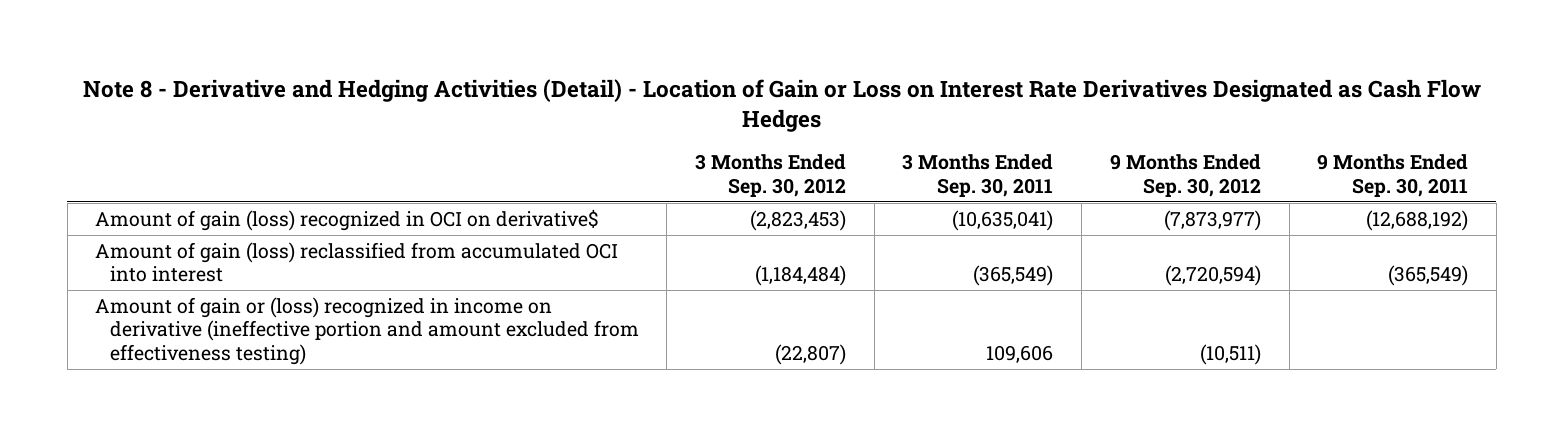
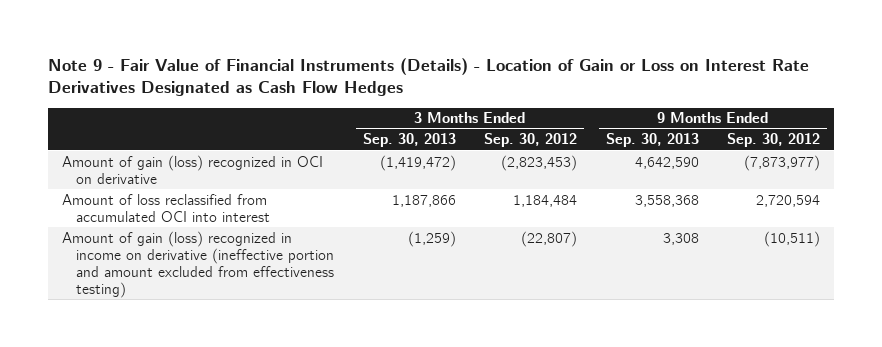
[82,79,1481,133] Note 8 - Derivative and Hedging Activities (Detail) - Location of Gain or Loss on Interest Rate Derivatives Designated as Cash Flow Hedges -> [47,57,809,97] Note 9 - Fair Value of Financial Instruments (Details) - Location of Gain or Loss on Interest Rate Derivatives Designated as Cash Flow Hedges
[902,154,1054,197] 3 Months Ended Sep. 30, 2011 -> none
[1317,154,1469,197] 9 Months Ended Sep. 30, 2011 -> none
none -> [362,133,456,148] Sep. 30, 2013
none -> [605,133,699,148] Sep. 30, 2013
[95,208,600,231] Amount of gain (loss) recognized in OCI on derivative$ -> [62,154,324,184] Amount of gain (loss) recognized in OCI on derivative
[95,241,619,283] Amount of gain (loss) reclassified from accumulated OCI into interest -> [62,193,271,222] Amount of loss reclassified from accumulated OCI into interest
[755,265,847,287] (1,184,484) -> [513,194,578,207] 1,184,484
[1164,265,1261,287] (2,720,594) -> [756,194,821,207] 2,720,594
[95,296,639,365] Amount of gain or (loss) recognized in income on derivative (ineffective portion and amount excluded from effectiveness testing) -> [62,230,335,298] Amount of gain (loss) recognized in income on derivative (ineffective portion and amount excluded from effectiveness testing)

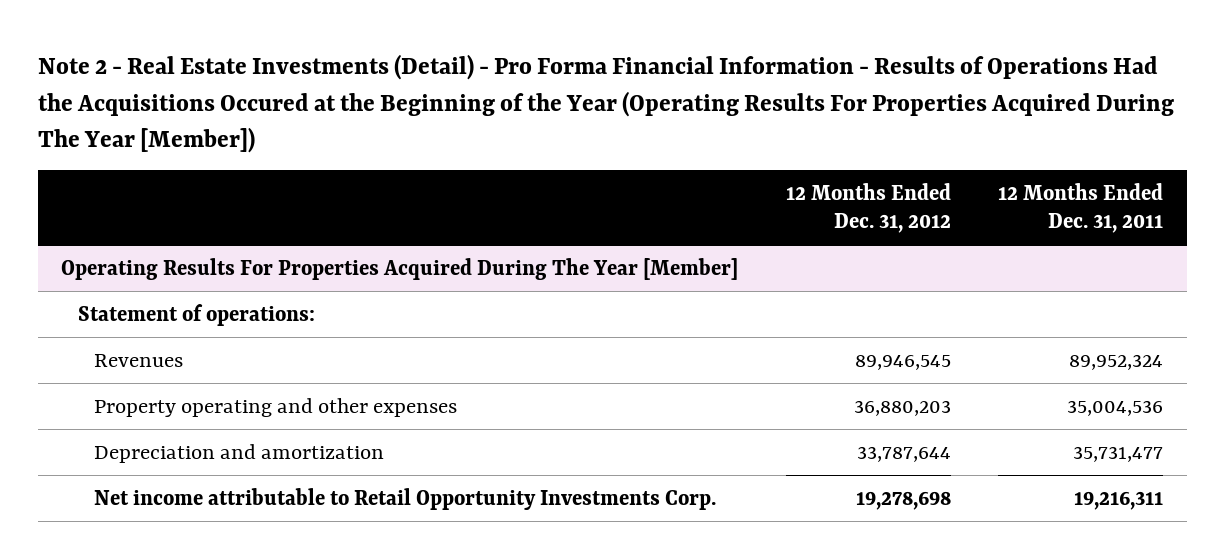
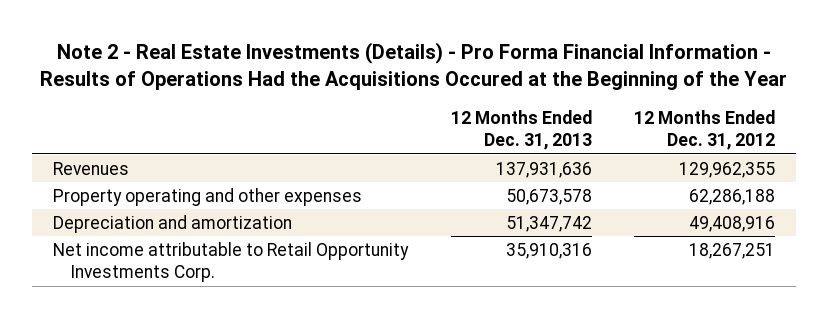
[37,54,1174,153] Note 2 - Real Estate Investments (Detail) - Pro Forma Financial Information - Results of Operations Had the Acquisitions Occured at the Beginning of the Year (Operating Results For Properties Acquired During The Year [Member]) -> [40,42,788,91] Note 2 - Real Estate Investments (Details) - Pro Forma Financial Information - Results of Operations Had the Acquisitions Occured at the Beginning of the Year
[997,183,1163,233] 12 Months Ended Dec. 31, 2011 -> none
none -> [450,109,592,151] 12 Months Ended Dec. 31, 2013
[61,257,739,280] Operating Results For Properties Acquired During The Year [Member] -> none
[77,303,315,326] Statement of operations: -> none
[854,354,951,370] 89,946,545 -> [678,161,775,178] 129,962,355
[853,399,951,416] 36,880,203 -> [688,188,775,205] 62,286,188
[856,445,951,462] 33,787,644 -> [688,215,775,232] 49,408,916
[855,490,951,510] 19,278,698 -> [688,242,775,259] 18,267,251

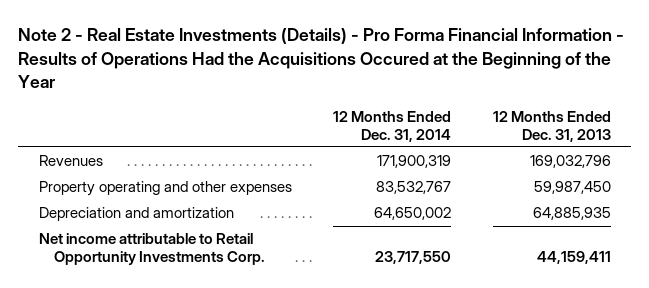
[633,109,775,151] 12 Months Ended Dec. 31, 2012 -> none
none -> [333,110,452,142] 12 Months Ended Dec. 31, 2014
[495,161,592,178] 137,931,636 -> [529,155,611,169] 169,032,796
[505,188,592,205] 50,673,578 -> [533,181,611,195] 59,987,450
[505,215,592,232] 51,347,742 -> [532,207,611,221] 64,885,935
[505,242,592,259] 35,910,316 -> [536,251,611,265] 44,159,411

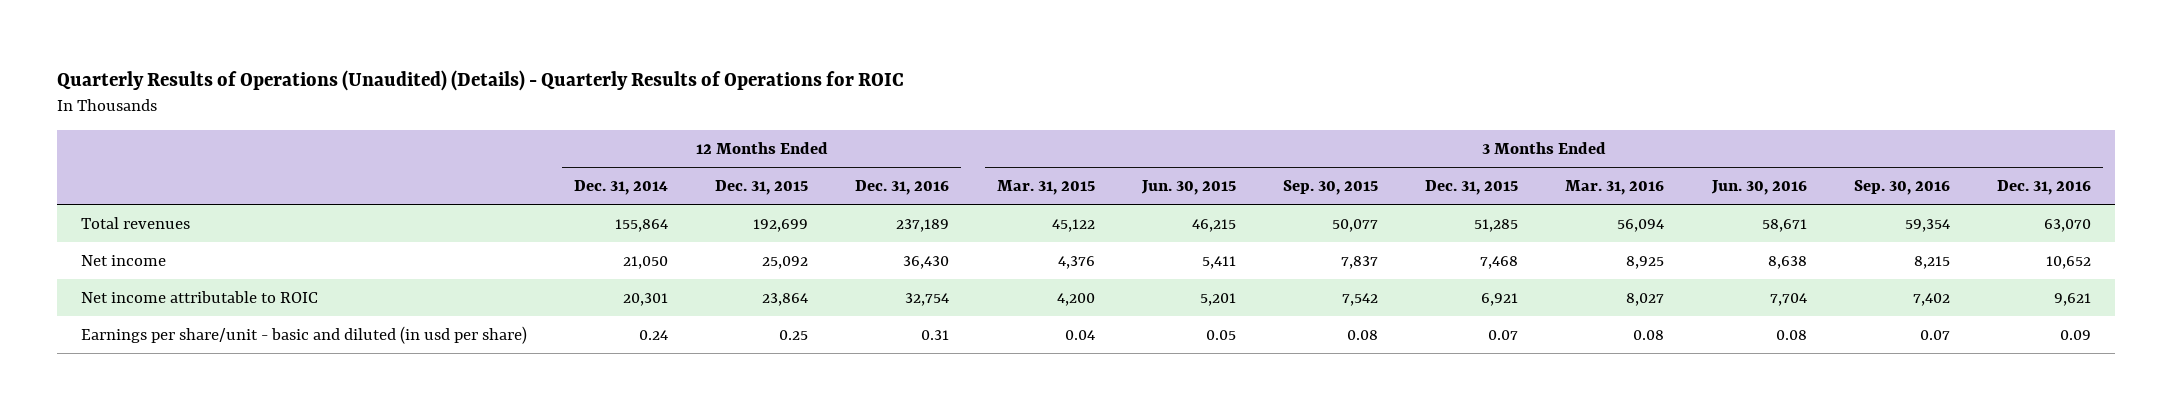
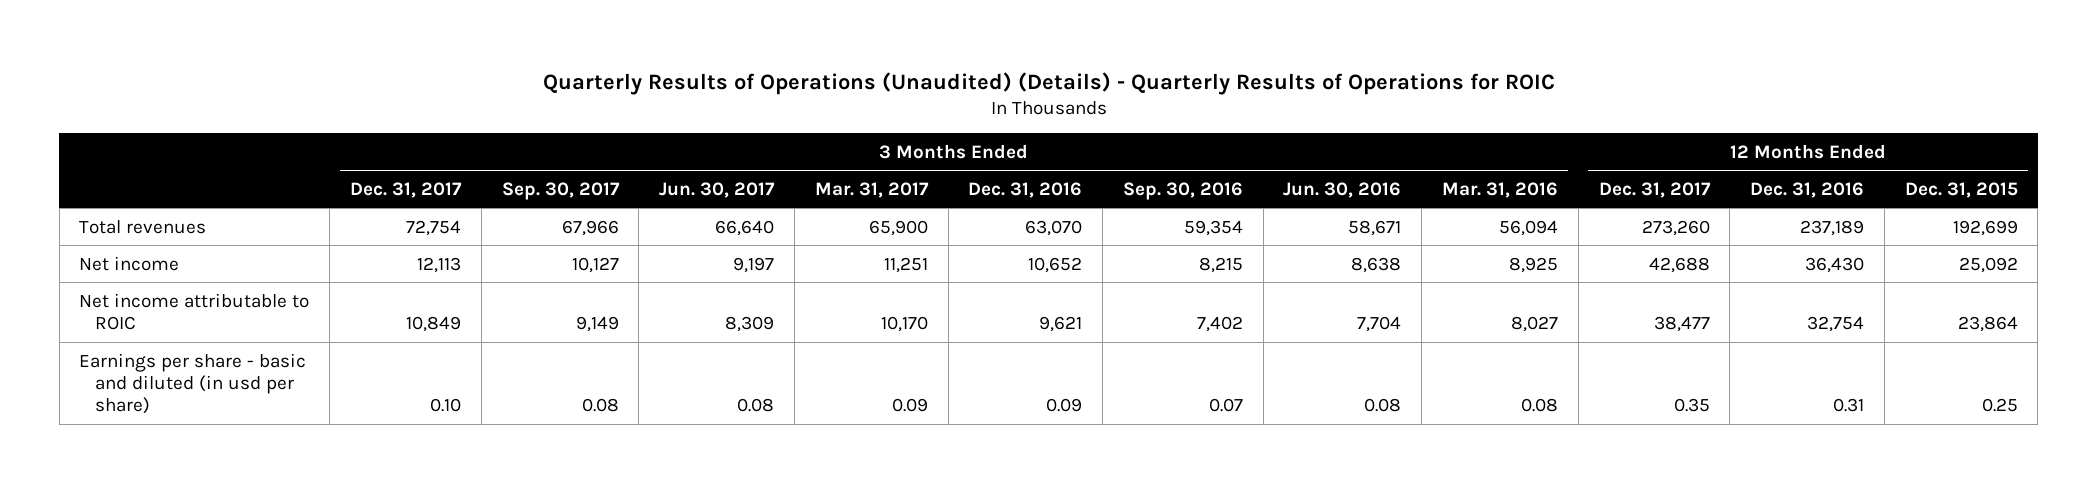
[573,180,668,196] Dec. 31, 2014 -> none
[996,180,1095,196] Mar. 31, 2015 -> none
[1140,180,1236,196] Jun. 30, 2015 -> none
[1282,180,1378,196] Sep. 30, 2015 -> none
[1425,180,1519,196] Dec. 31, 2015 -> none
none -> [350,181,463,198] Dec. 31, 2017
none -> [501,181,620,200] Sep. 30, 2017
none -> [659,181,776,198] Jun. 30, 2017
none -> [814,181,929,198] Mar. 31, 2017
none -> [1598,181,1711,198] Dec. 31, 2017
[80,325,527,344] Earnings per share/unit - basic and diluted (in usd per share) -> [79,352,307,415] Earnings per share - basic and diluted (in usd per share)

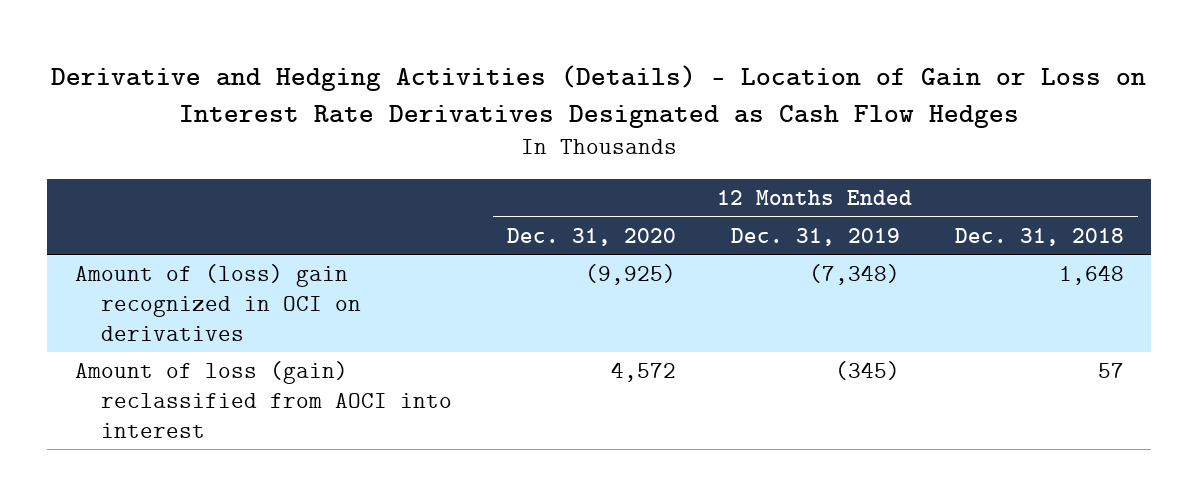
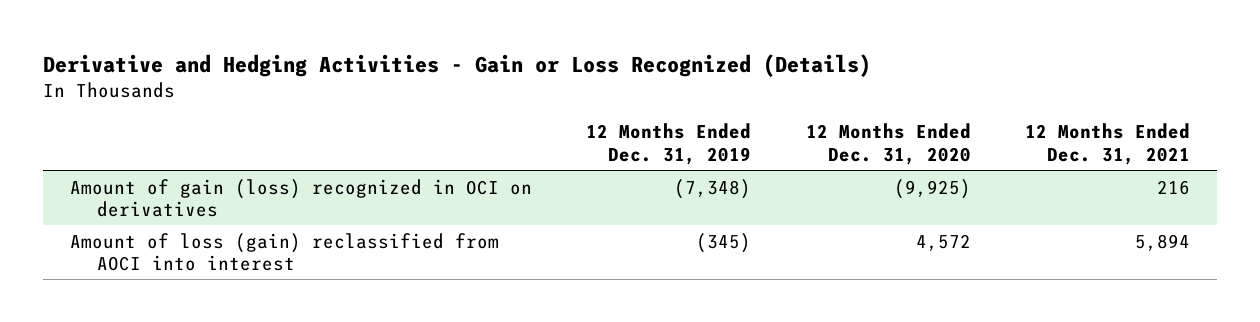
[51,64,1147,128] Derivative and Hedging Activities (Details) - Location of Gain or Loss on Interest Rate Derivatives Designated as Cash Flow Hedges -> [42,53,871,77] Derivative and Hedging Activities - Gain or Loss Recognized (Details)
[954,227,1124,246] Dec. 31, 2018 -> none
none -> [1025,123,1191,165] 12 Months Ended Dec. 31, 2021
[74,264,361,341] Amount of (loss) gain recognized in OCI on derivatives -> [70,178,533,217] Amount of gain (loss) recognized in OCI on derivatives

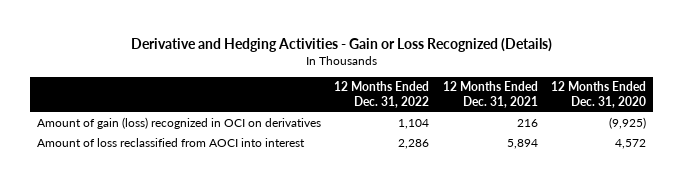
[586,123,752,165] 12 Months Ended Dec. 31, 2019 -> none
none -> [334,81,430,109] 12 Months Ended Dec. 31, 2022
[70,232,500,271] Amount of loss (gain) reclassified from AOCI into interest -> [36,138,305,148] Amount of loss reclassified from AOCI into interest

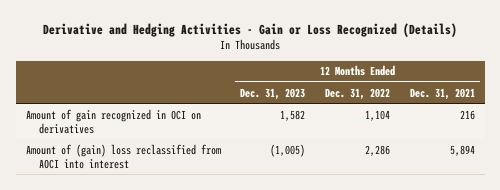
[551,81,647,109] 12 Months Ended Dec. 31, 2020 -> none
none -> [240,87,306,100] Dec. 31, 2023
[36,117,321,130] Amount of gain (loss) recognized in OCI on derivatives -> [25,108,201,134] Amount of gain recognized in OCI on derivatives
[36,138,305,148] Amount of loss reclassified from AOCI into interest -> [25,143,221,169] Amount of (gain) loss reclassified from AOCI into interest

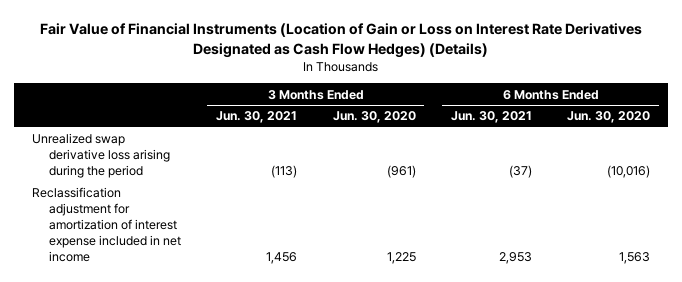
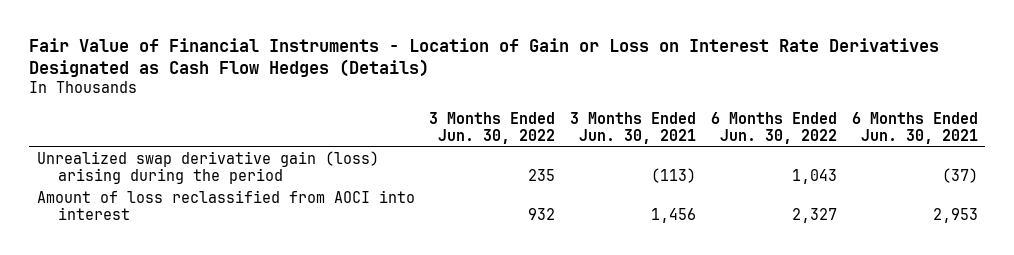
[40,22,643,58] Fair Value of Financial Instruments (Location of Gain or Loss on Interest Rate Derivatives Designated as Cash Flow Hedges) (Details) -> [29,37,940,77] Fair Value of Financial Instruments - Location of Gain or Loss on Interest Rate Derivatives Designated as Cash Flow Hedges (Details)
[332,111,416,124] Jun. 30, 2020 -> none
[567,111,651,124] Jun. 30, 2020 -> none
none -> [429,111,556,144] 3 Months Ended Jun. 30, 2022
none -> [710,111,837,144] 6 Months Ended Jun. 30, 2022
[31,133,170,179] Unrealized swap derivative loss arising during the period -> [36,151,379,185] Unrealized swap derivative gain (loss) arising during the period
[31,187,181,263] Reclassification adjustment for amortization of interest expense included in net income -> [36,190,415,221] Amount of loss reclassified from AOCI into interest

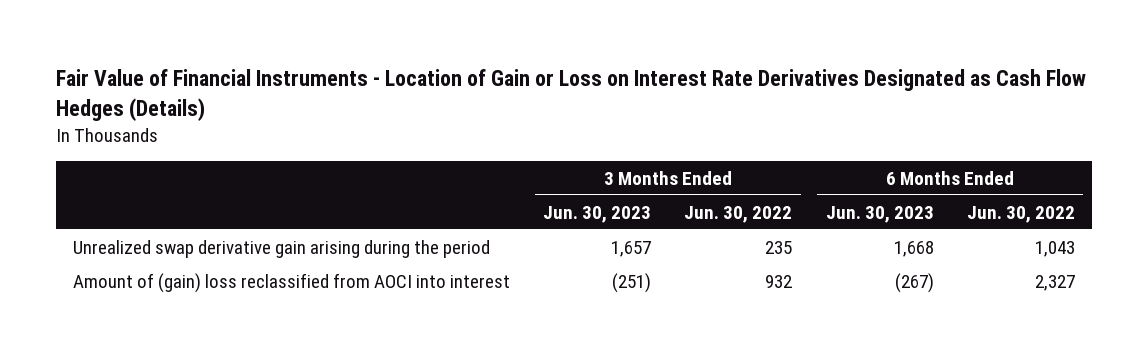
[570,111,697,144] 3 Months Ended Jun. 30, 2021 -> none
[851,111,978,144] 6 Months Ended Jun. 30, 2021 -> none
none -> [542,205,651,223] Jun. 30, 2023
none -> [825,205,934,223] Jun. 30, 2023
[36,151,379,185] Unrealized swap derivative gain (loss) arising during the period -> [72,239,490,258] Unrealized swap derivative gain arising during the period
[36,190,415,221] Amount of loss reclassified from AOCI into interest -> [72,272,510,293] Amount of (gain) loss reclassified from AOCI into interest

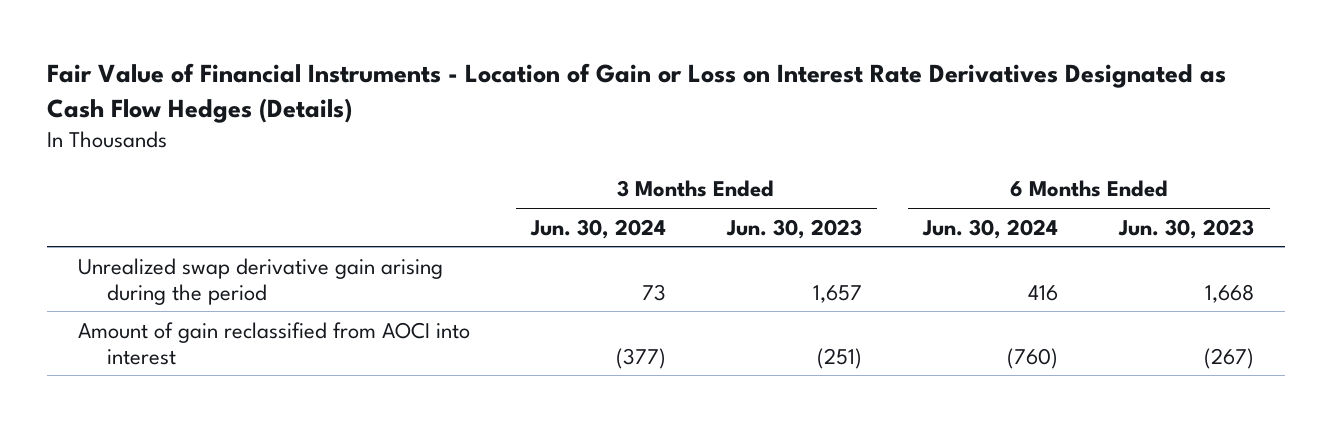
[684,205,793,223] Jun. 30, 2022 -> none
[966,205,1075,223] Jun. 30, 2022 -> none
none -> [529,218,666,239] Jun. 30, 2024
none -> [922,218,1059,239] Jun. 30, 2024
[72,272,510,293] Amount of (gain) loss reclassified from AOCI into interest -> [77,321,470,365] Amount of gain reclassified from AOCI into interest

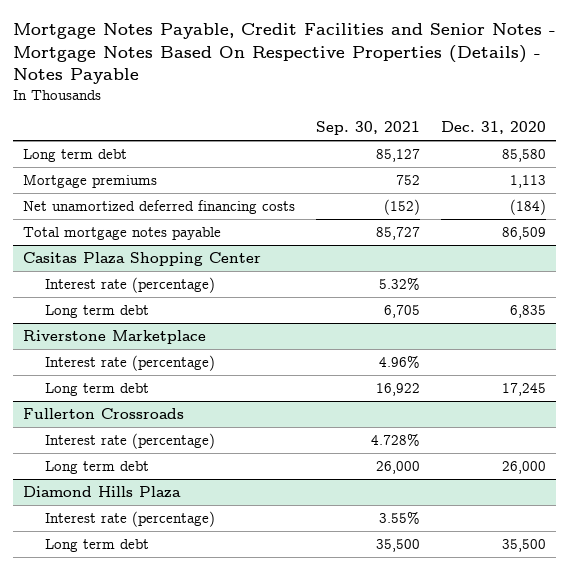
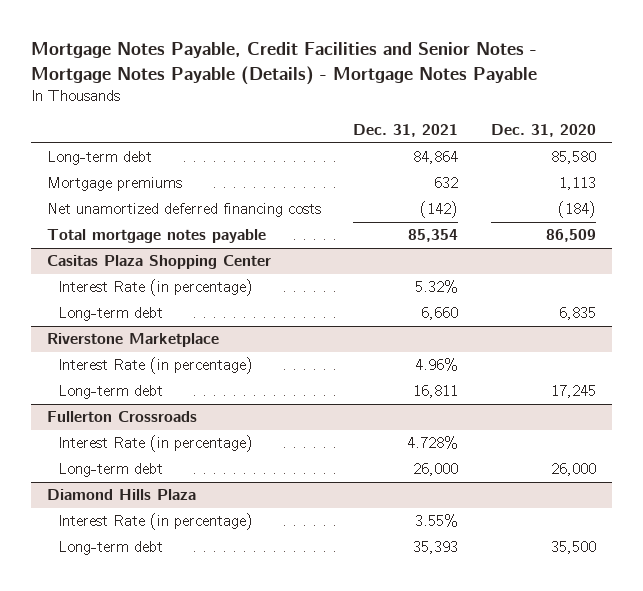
[12,23,556,85] Mortgage Notes Payable, Credit Facilities and Senior Notes - Mortgage Notes Based On Respective Properties (Details) - Notes Payable -> [30,42,537,85] Mortgage Notes Payable, Credit Facilities and Senior Notes - Mortgage Notes Payable (Details) - Mortgage Notes Payable
[315,121,420,136] Sep. 30, 2021 -> none
none -> [353,124,459,138] Dec. 31, 2021
[23,148,128,162] Long term debt -> [46,151,152,166] Long-term debt
[45,276,216,293] Interest rate (percentage) -> [58,279,254,297] Interest Rate (in percentage)
[45,304,150,318] Long term debt -> [58,307,164,322] Long-term debt
[45,354,216,371] Interest rate (percentage) -> [58,357,254,375] Interest Rate (in percentage)
[45,382,150,396] Long term debt -> [58,385,164,400] Long-term debt
[45,432,216,449] Interest rate (percentage) -> [58,435,254,453] Interest Rate (in percentage)
[45,460,150,474] Long term debt -> [58,463,164,478] Long-term debt
[45,510,216,527] Interest rate (percentage) -> [58,513,254,531] Interest Rate (in percentage)
[45,538,150,552] Long term debt -> [58,541,164,556] Long-term debt

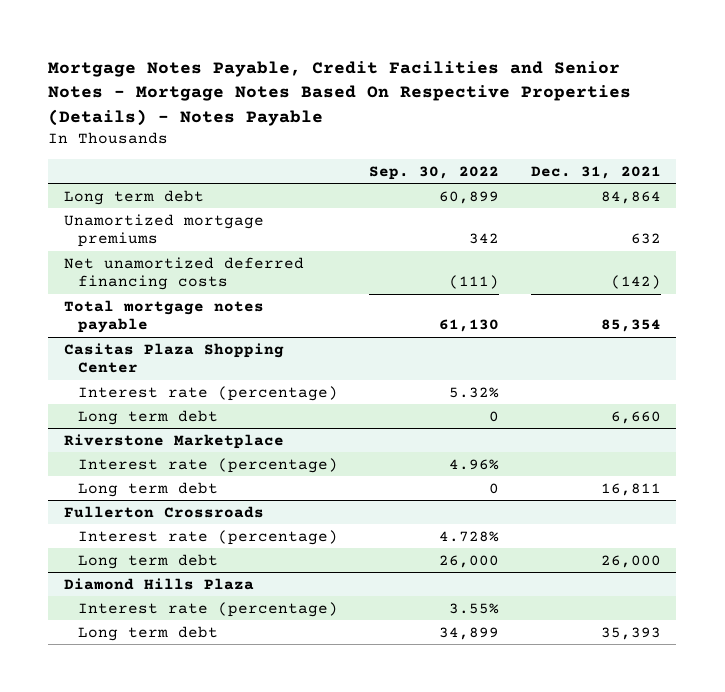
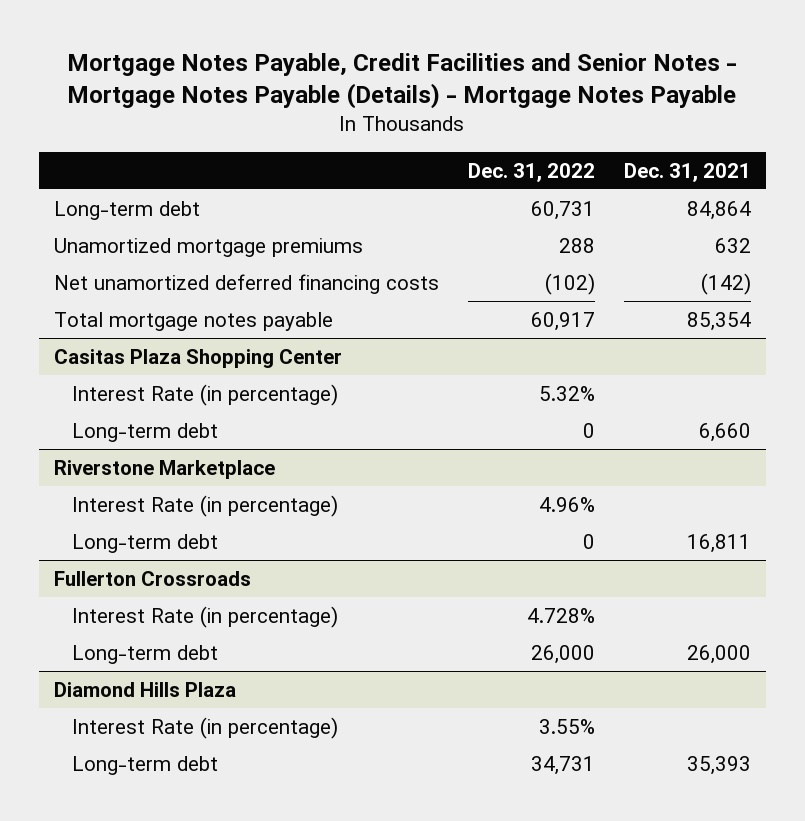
[48,60,632,127] Mortgage Notes Payable, Credit Facilities and Senior Notes - Mortgage Notes Based On Respective Properties (Details) - Notes Payable -> [67,53,738,110] Mortgage Notes Payable, Credit Facilities and Senior Notes - Mortgage Notes Payable (Details) - Mortgage Notes Payable
[369,165,500,180] Sep. 30, 2022 -> none
none -> [467,162,595,182] Dec. 31, 2022
[64,189,205,205] Long term debt -> [53,200,200,220] Long-term debt
[77,385,338,401] Interest rate (percentage) -> [71,383,338,406] Interest Rate (in percentage)
[77,409,218,425] Long term debt -> [71,422,218,442] Long-term debt
[77,457,338,473] Interest rate (percentage) -> [71,494,338,517] Interest Rate (in percentage)
[77,481,218,497] Long term debt -> [71,533,218,553] Long-term debt
[77,529,338,545] Interest rate (percentage) -> [71,605,338,628] Interest Rate (in percentage)
[77,553,218,569] Long term debt -> [71,644,218,664] Long-term debt
[77,601,338,617] Interest rate (percentage) -> [71,716,338,739] Interest Rate (in percentage)
[77,625,218,641] Long term debt -> [71,755,218,775] Long-term debt

